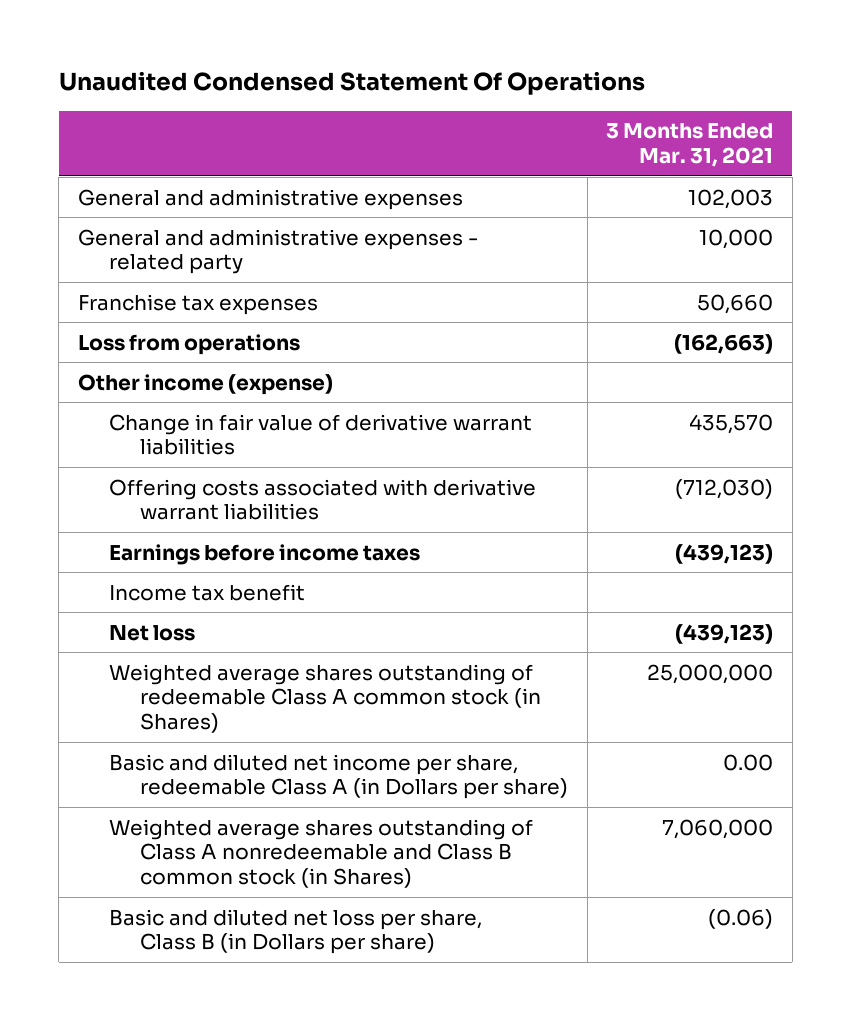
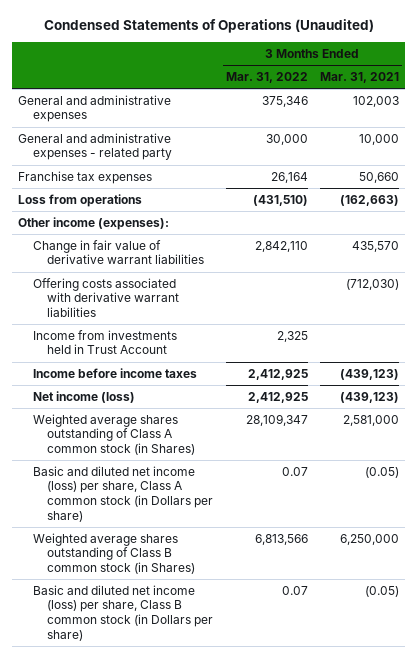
[58,71,645,96] Unaudited Condensed Statement Of Operations -> [43,19,374,34] Condensed Statements of Operations (Unaudited)
none -> [225,71,308,83] Mar. 31, 2022
[77,373,333,395] Other income (expense) -> [18,216,170,230] Other income (expenses):
[108,583,305,601] Income tax benefit -> none
none -> [32,329,177,355] Income from investments held in Trust Account
[108,543,420,565] Earnings before income taxes -> [32,367,197,378] Income before income taxes
[108,624,195,641] Net loss -> [32,390,135,403] Net income (loss)
[108,663,542,734] Weighted average shares outstanding of redeemable Class A common stock (in Shares) -> [32,413,196,456] Weighted average shares outstanding of Class A common stock (in Shares)
[647,663,774,684] 25,000,000 -> [343,414,400,426] 2,581,000
[108,753,569,800] Basic and diluted net income per share, redeemable Class A (in Dollars per share) -> [32,465,214,522] Basic and diluted net income (loss) per share, Class A common stock (in Dollars per share)
[723,753,774,771] 0.00 -> [365,466,400,478] (0.05)
[108,818,533,889] Weighted average shares outstanding of Class A nonredeemable and Class B common stock (in Shares) -> [32,532,196,575] Weighted average shares outstanding of Class B common stock (in Shares)
[662,818,774,839] 7,060,000 -> [340,533,400,545] 6,250,000
[108,908,482,955] Basic and diluted net loss per share, Class B (in Dollars per share) -> [32,584,214,641] Basic and diluted net income (loss) per share, Class B common stock (in Dollars per share)
[708,908,774,929] (0.06) -> [365,585,400,597] (0.05)

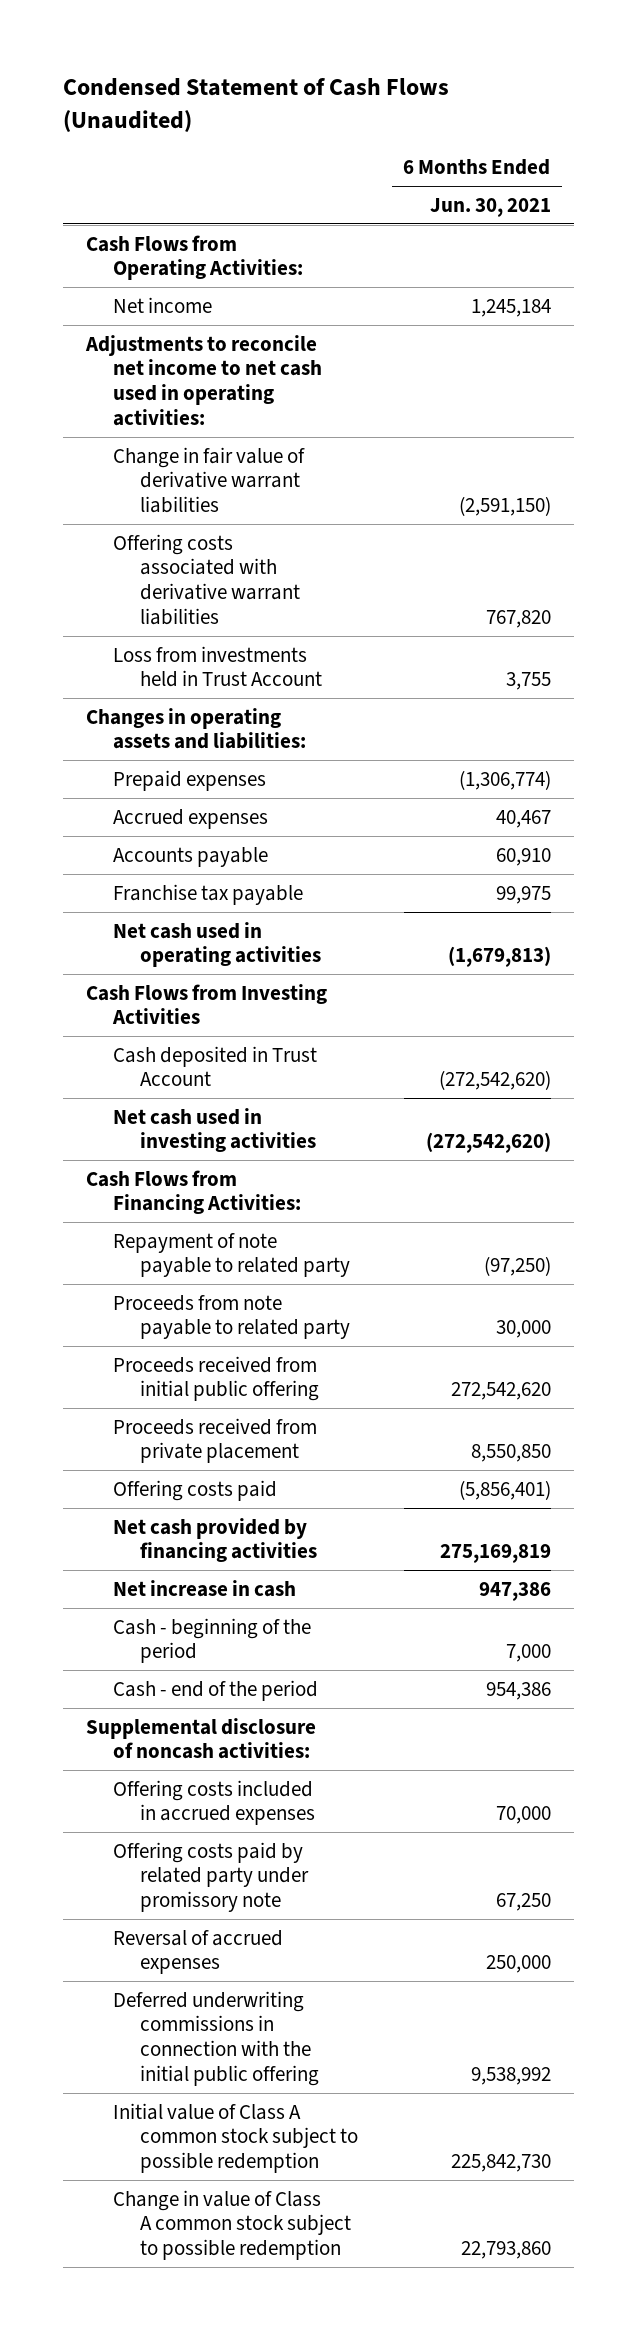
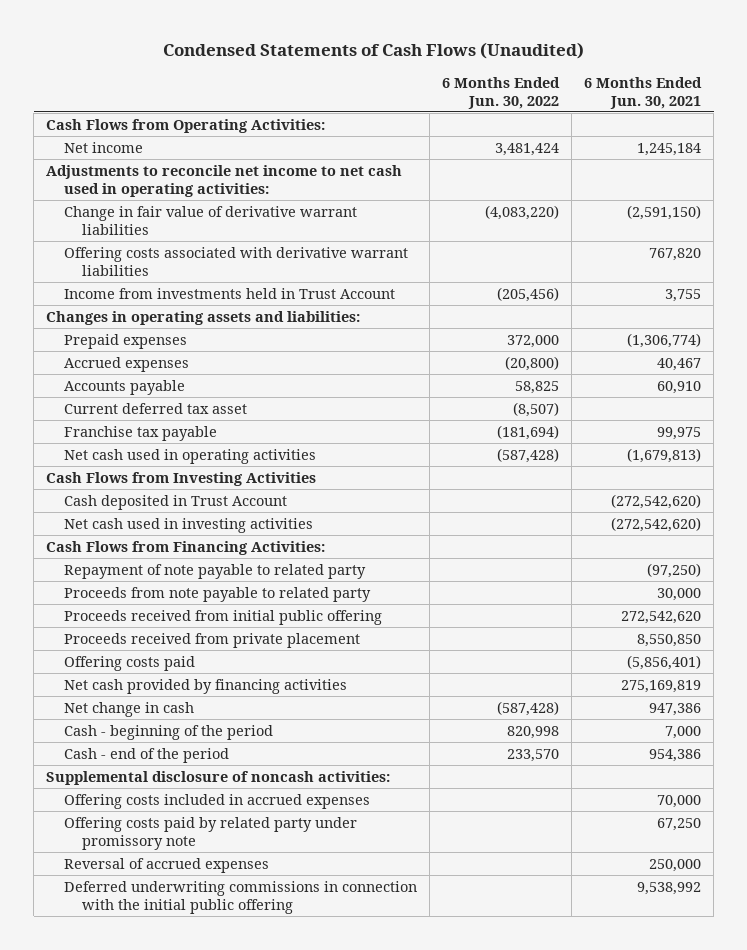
[63,78,450,132] Condensed Statement of Cash Flows (Unaudited) -> [162,42,584,60] Condensed Statements of Cash Flows (Unaudited)
none -> [442,76,561,109] 6 Months Ended Jun. 30, 2022
[112,645,322,688] Loss from investments held in Trust Account -> [64,287,396,299] Income from investments held in Trust Account
none -> [64,402,248,414] Current deferred tax asset
[112,1579,296,1597] Net increase in cash -> [64,701,195,717] Net change in cash
[112,2102,358,2174] Initial value of Class A common stock subject to possible redemption -> none
[112,2189,351,2261] Change in value of Class A common stock subject to possible redemption -> none

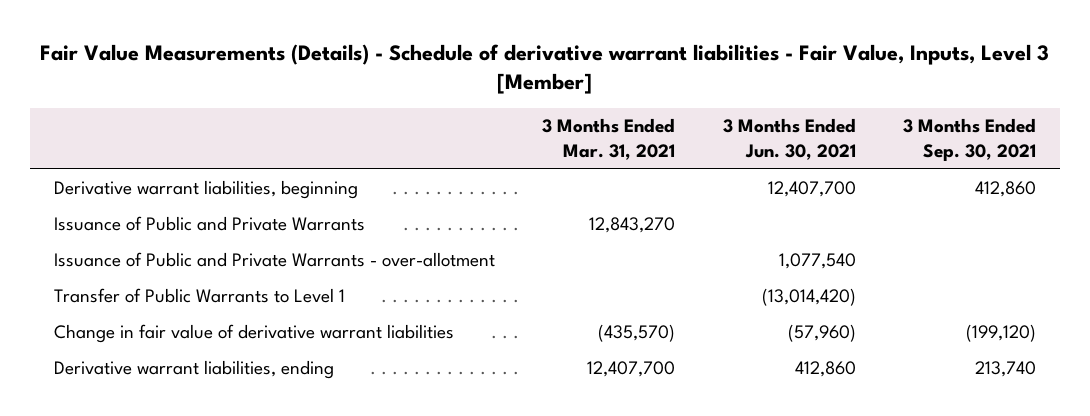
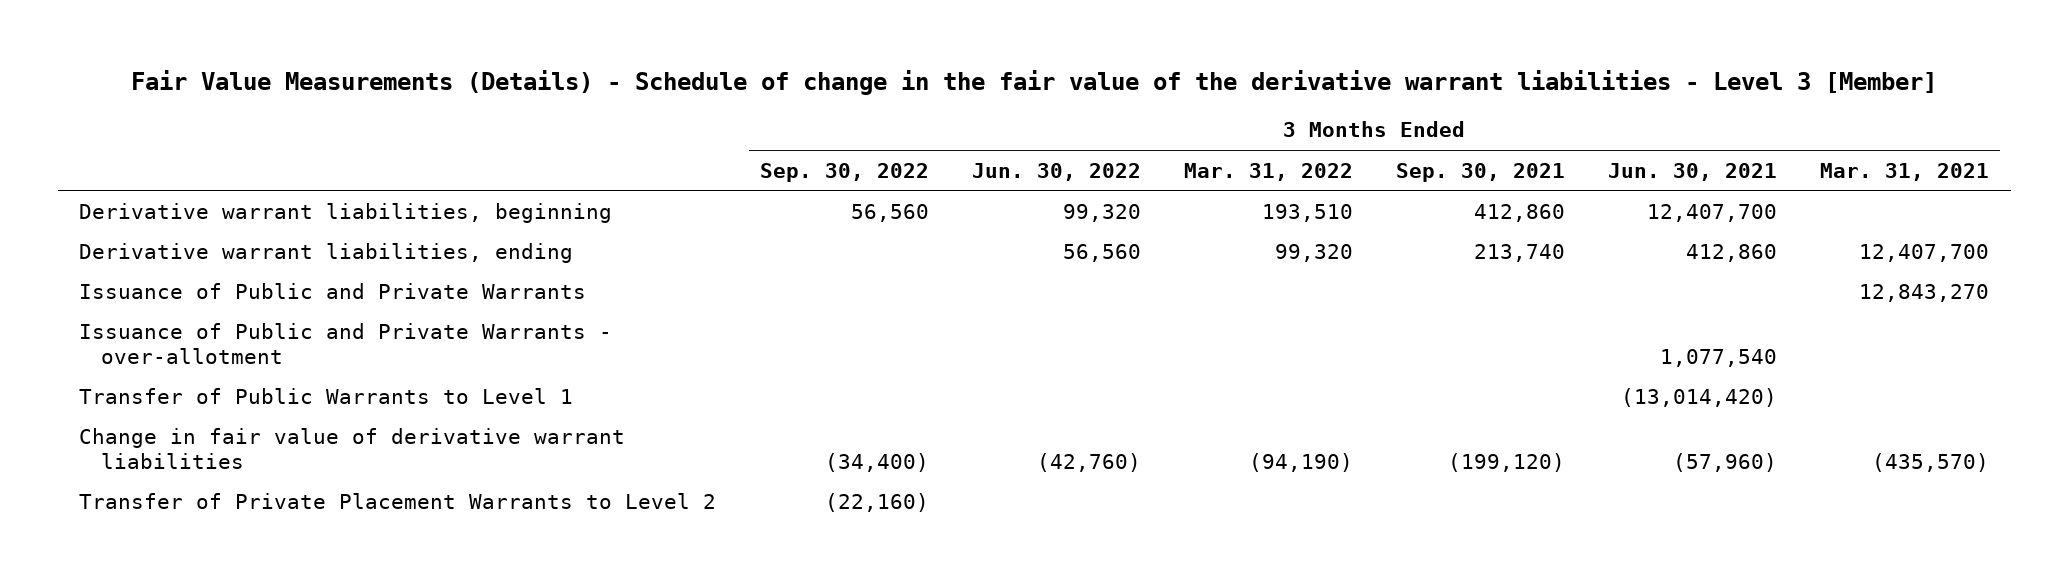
[40,43,1050,95] Fair Value Measurements (Details) - Schedule of derivative warrant liabilities - Fair Value, Inputs, Level 3 [Member] -> [131,69,1938,95] Fair Value Measurements (Details) - Schedule of change in the fair value of the derivative warrant liabilities - Level 3 [Member]
none -> [759,162,929,182] Sep. 30, 2022
none -> [971,162,1141,181] Jun. 30, 2022
none -> [1183,162,1353,181] Mar. 31, 2022
[54,360,335,380] Derivative warrant liabilities, ending -> [79,242,574,263] Derivative warrant liabilities, ending
none -> [79,492,717,509] Transfer of Private Placement Warrants to Level 2

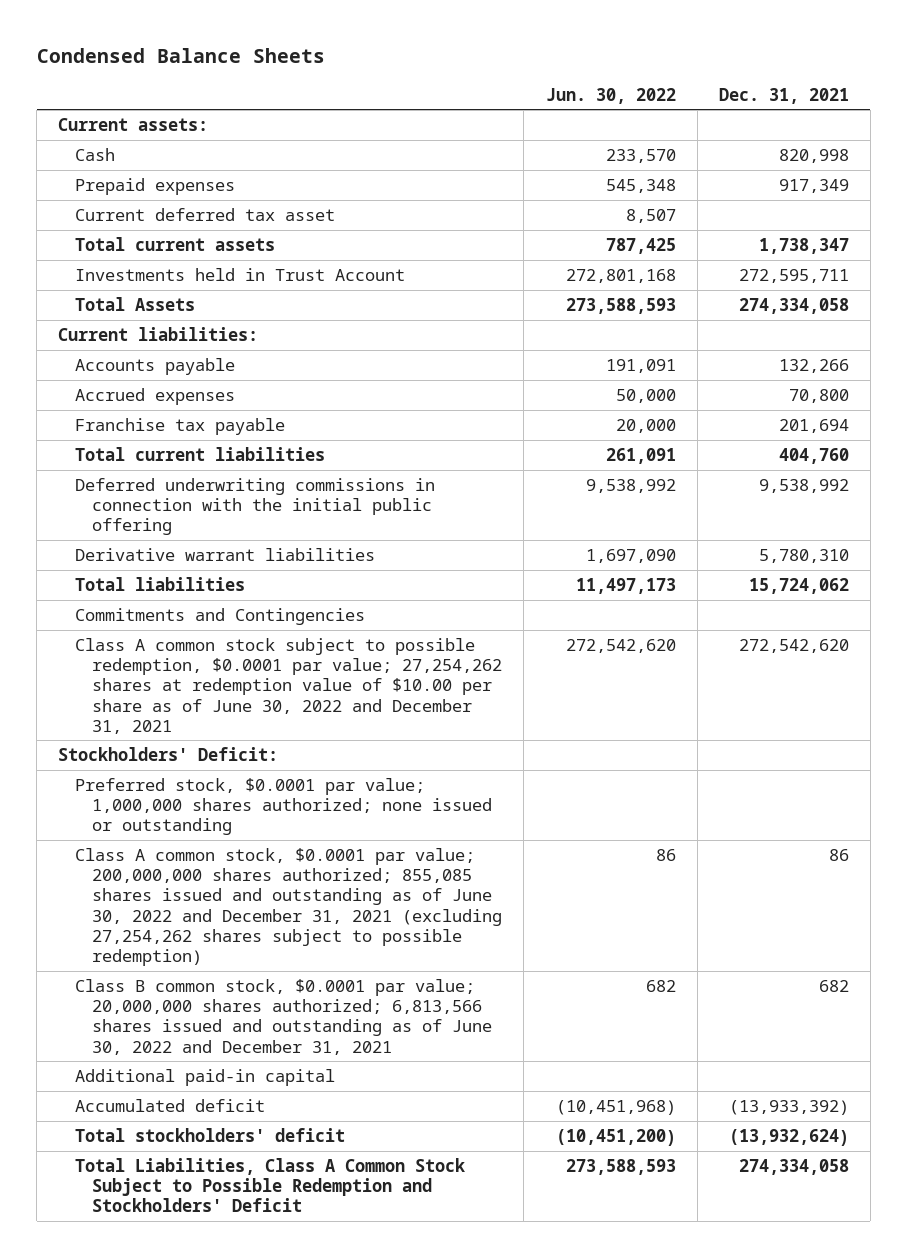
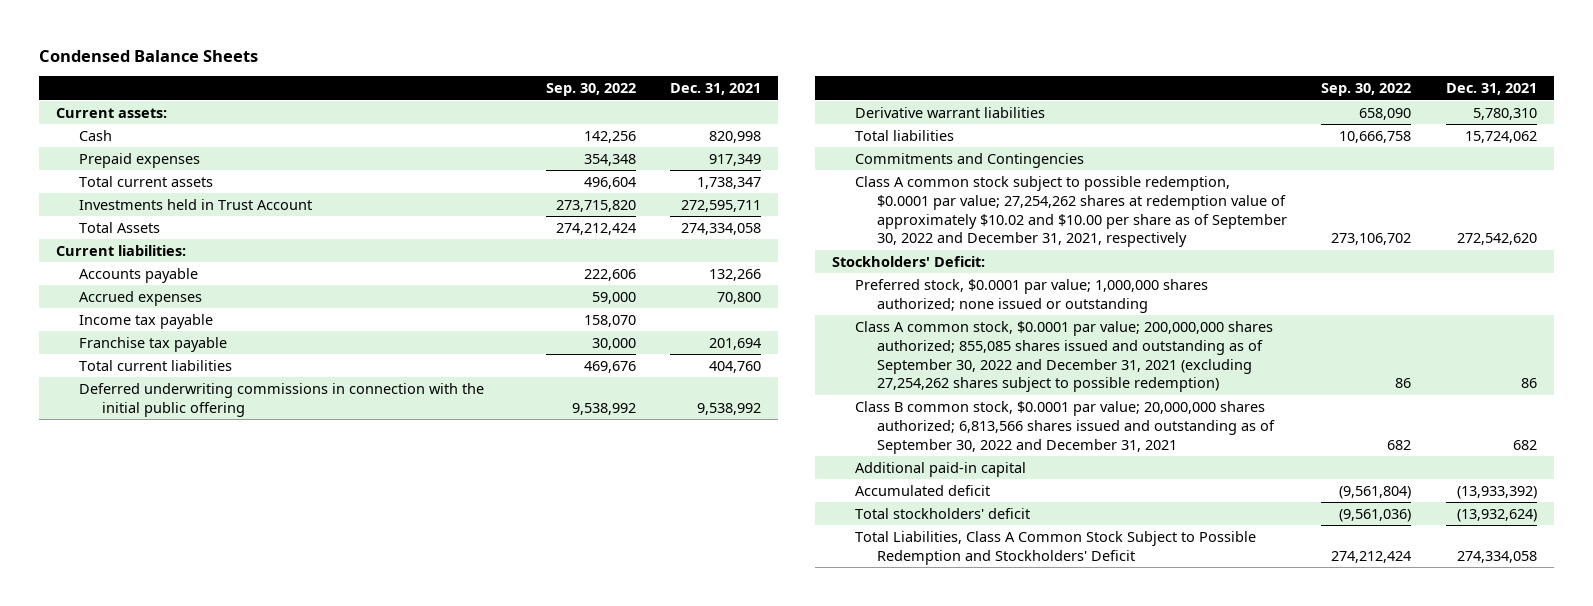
[545,87,676,104] Jun. 30, 2022 -> none
none -> [546,83,637,97] Sep. 30, 2022
[75,207,336,221] Current deferred tax asset -> none
none -> [79,313,214,329] Income tax payable
[75,637,503,734] Class A common stock subject to possible redemption, $0.0001 par value; 27,254,262 shares at redemption value of $10.00 per share as of June 30, 2022 and December 31, 2021 -> [854,175,1288,248] Class A common stock subject to possible redemption, $0.0001 par value; 27,254,262 shares at redemption value of approximately $10.02 and $10.00 per share as of September 30, 2022 and December 31, 2021, respectively
[75,847,503,966] Class A common stock, $0.0001 par value; 200,000,000 shares authorized; 855,085 shares issued and outstanding as of June 30, 2022 and December 31, 2021 (excluding 27,254,262 shares subject to possible redemption) -> [854,320,1273,393] Class A common stock, $0.0001 par value; 200,000,000 shares authorized; 855,085 shares issued and outstanding as of September 30, 2022 and December 31, 2021 (excluding 27,254,262 shares subject to possible redemption)
[75,978,493,1055] Class B common stock, $0.0001 par value; 20,000,000 shares authorized; 6,813,566 shares issued and outstanding as of June 30, 2022 and December 31, 2021 -> [854,400,1276,454] Class B common stock, $0.0001 par value; 20,000,000 shares authorized; 6,813,566 shares issued and outstanding as of September 30, 2022 and December 31, 2021

